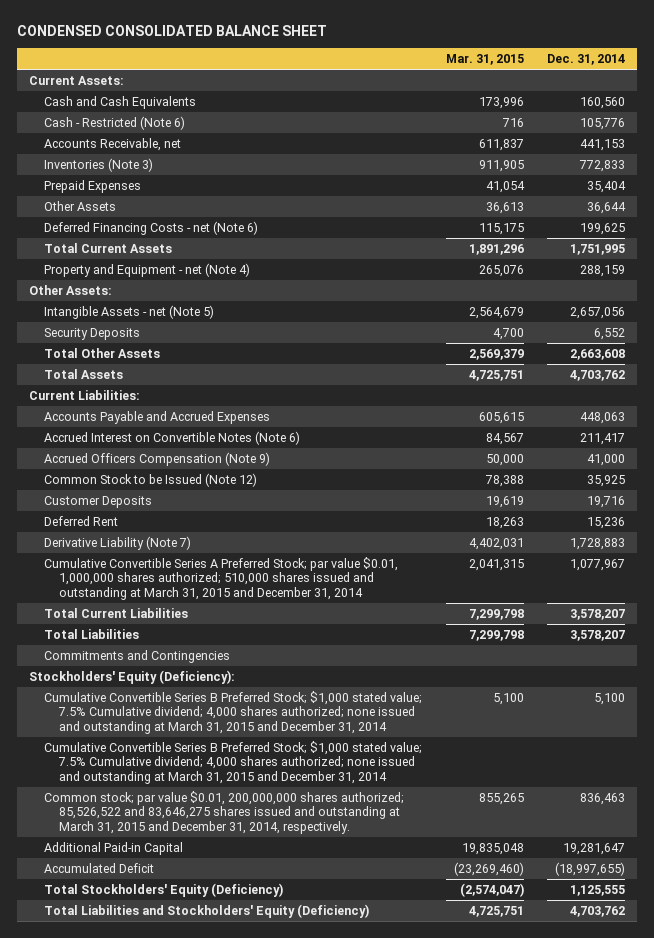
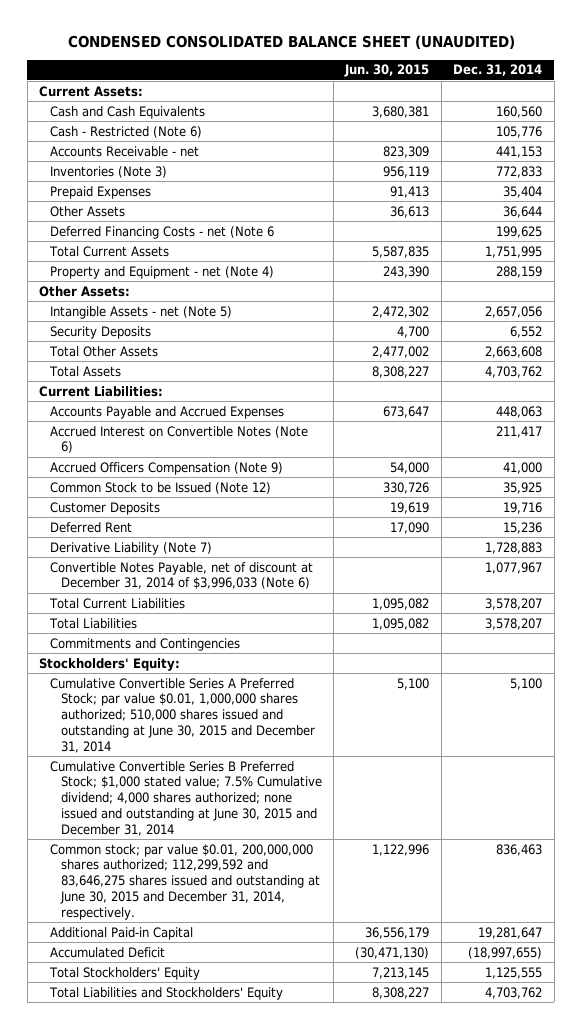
[17,25,328,37] CONDENSED CONSOLIDATED BALANCE SHEET -> [67,34,515,49] CONDENSED CONSOLIDATED BALANCE SHEET (UNAUDITED)
[445,54,524,66] Mar. 31, 2015 -> none
none -> [344,64,430,78] Jun. 30, 2015
[43,137,181,151] Accounts Receivable, net -> [49,145,199,157] Accounts Receivable - net
[43,220,258,235] Deferred Financing Costs - net (Note 6) -> [49,225,274,239] Deferred Financing Costs - net (Note 6
[43,556,398,601] Cumulative Convertible Series A Preferred Stock; par value $0.01, 1,000,000 shares authorized; 510,000 shares issued and outstanding at March 31, 2015 and December 31, 2014 -> [49,561,313,590] Convertible Notes Payable, net of discount at December 31, 2014 of $3,996,033 (Note 6)
[29,669,236,684] Stockholders' Equity (Deficiency): -> [38,657,180,671] Stockholders' Equity:
[43,690,422,735] Cumulative Convertible Series B Preferred Stock; $1,000 stated value; 7.5% Cumulative dividend; 4,000 shares authorized; none issued and outstanding at March 31, 2015 and December 31, 2014 -> [49,677,315,753] Cumulative Convertible Series A Preferred Stock; par value $0.01, 1,000,000 shares authorized; 510,000 shares issued and outstanding at June 30, 2015 and December 31, 2014
[43,740,422,785] Cumulative Convertible Series B Preferred Stock; $1,000 stated value; 7.5% Cumulative dividend; 4,000 shares authorized; none issued and outstanding at March 31, 2015 and December 31, 2014 -> [49,760,322,836] Cumulative Convertible Series B Preferred Stock; $1,000 stated value; 7.5% Cumulative dividend; 4,000 shares authorized; none issued and outstanding at June 30, 2015 and December 31, 2014
[43,790,404,835] Common stock; par value $0.01, 200,000,000 shares authorized; 85,526,522 and 83,646,275 shares issued and outstanding at March 31, 2015 and December 31, 2014, respectively. -> [49,843,320,920] Common stock; par value $0.01, 200,000,000 shares authorized; 112,299,592 and 83,646,275 shares issued and outstanding at June 30, 2015 and December 31, 2014, respectively.
[43,882,283,897] Total Stockholders' Equity (Deficiency) -> [48,966,200,980] Total Stockholders' Equity
[43,903,369,918] Total Liabilities and Stockholders' Equity (Deficiency) -> [48,986,283,1000] Total Liabilities and Stockholders' Equity

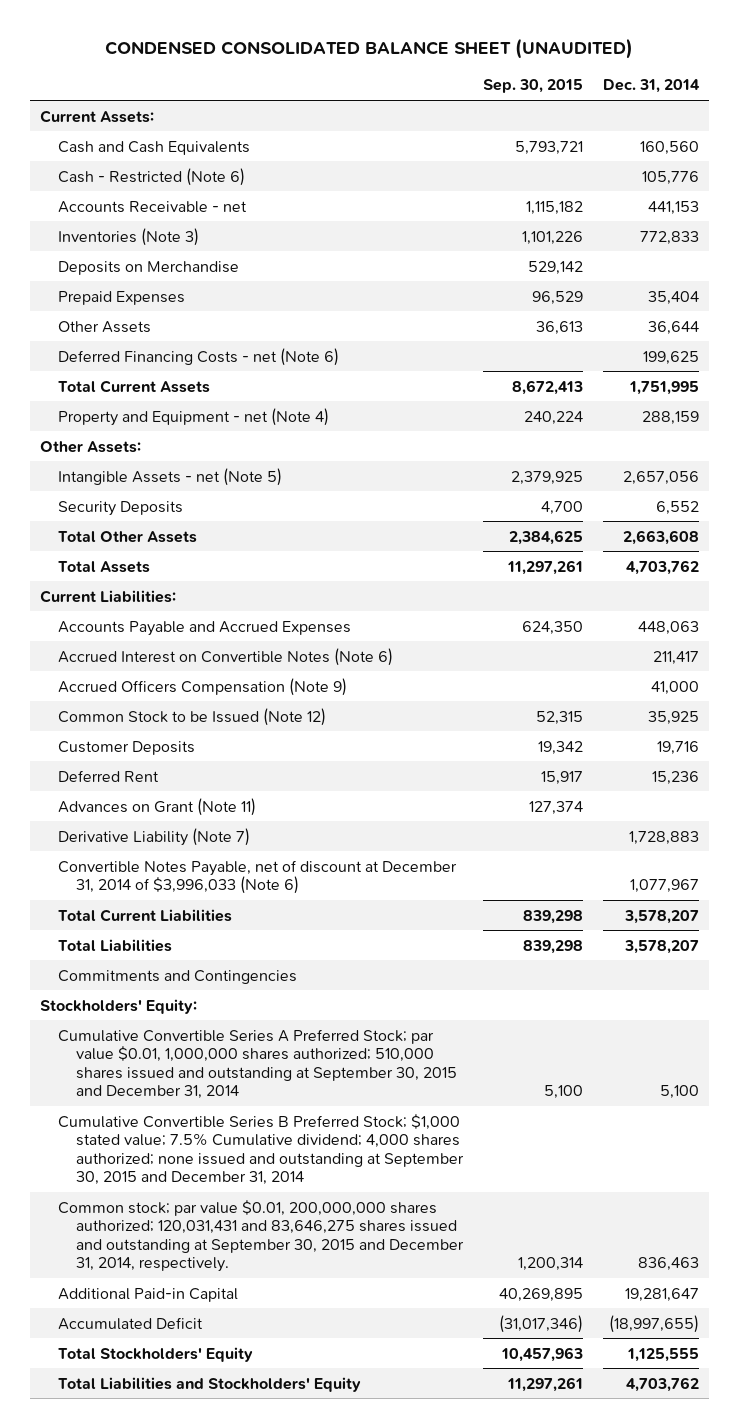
[344,64,430,78] Jun. 30, 2015 -> none
none -> [482,79,583,94] Sep. 30, 2015
none -> [57,260,239,275] Deposits on Merchandise
[49,225,274,239] Deferred Financing Costs - net (Note 6 -> [57,347,339,366] Deferred Financing Costs - net (Note 6)
none -> [57,797,256,816] Advances on Grant (Note 11)
[49,677,315,753] Cumulative Convertible Series A Preferred Stock; par value $0.01, 1,000,000 shares authorized; 510,000 shares issued and outstanding at June 30, 2015 and December 31, 2014 -> [57,1028,457,1100] Cumulative Convertible Series A Preferred Stock; par value $0.01, 1,000,000 shares authorized; 510,000 shares issued and outstanding at September 30, 2015 and December 31, 2014
[49,760,322,836] Cumulative Convertible Series B Preferred Stock; $1,000 stated value; 7.5% Cumulative dividend; 4,000 shares authorized; none issued and outstanding at June 30, 2015 and December 31, 2014 -> [57,1113,464,1186] Cumulative Convertible Series B Preferred Stock; $1,000 stated value; 7.5% Cumulative dividend; 4,000 shares authorized; none issued and outstanding at September 30, 2015 and December 31, 2014
[49,843,320,920] Common stock; par value $0.01, 200,000,000 shares authorized; 112,299,592 and 83,646,275 shares issued and outstanding at June 30, 2015 and December 31, 2014, respectively. -> [57,1199,464,1273] Common stock; par value $0.01, 200,000,000 shares authorized; 120,031,431 and 83,646,275 shares issued and outstanding at September 30, 2015 and December 31, 2014, respectively.

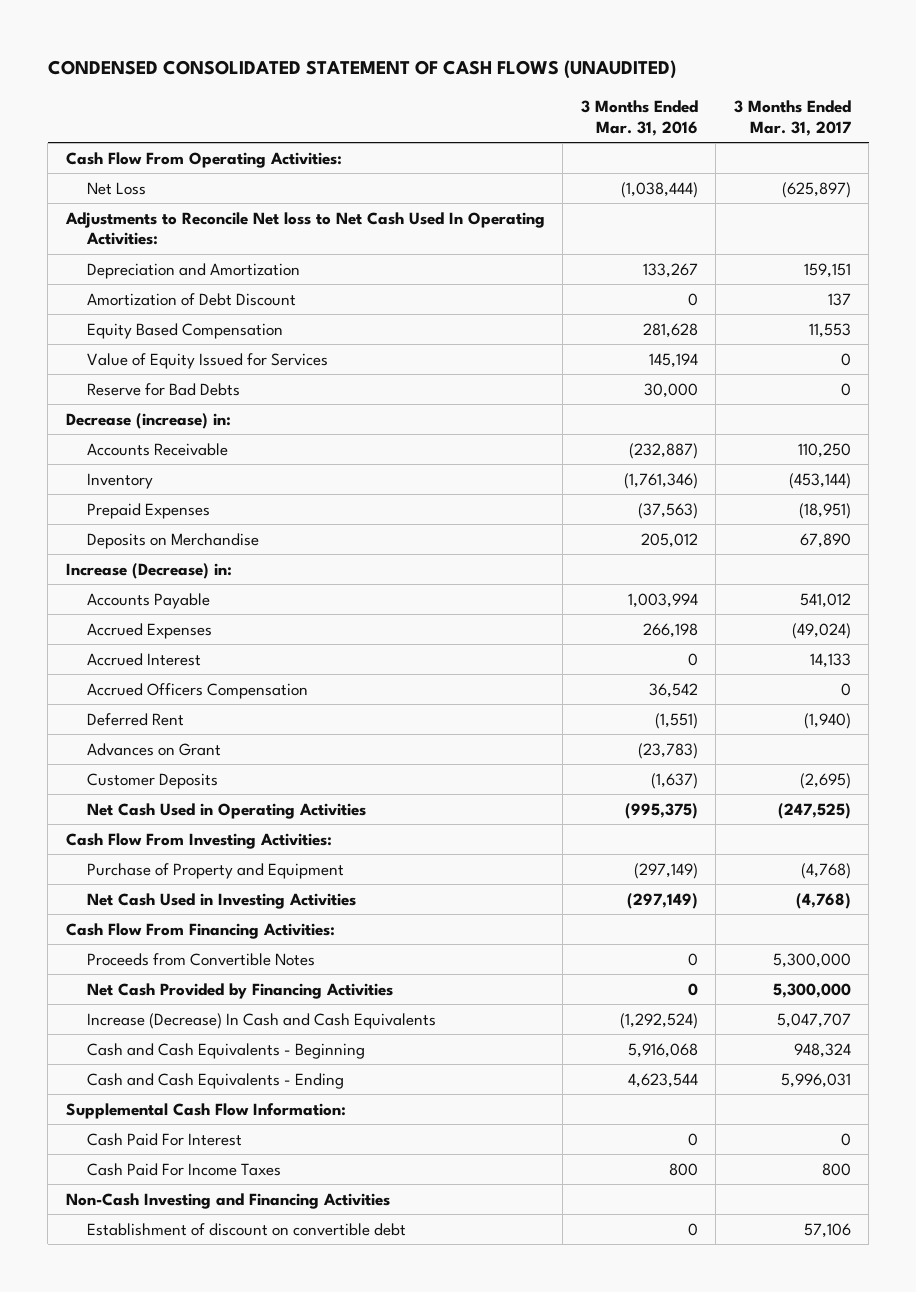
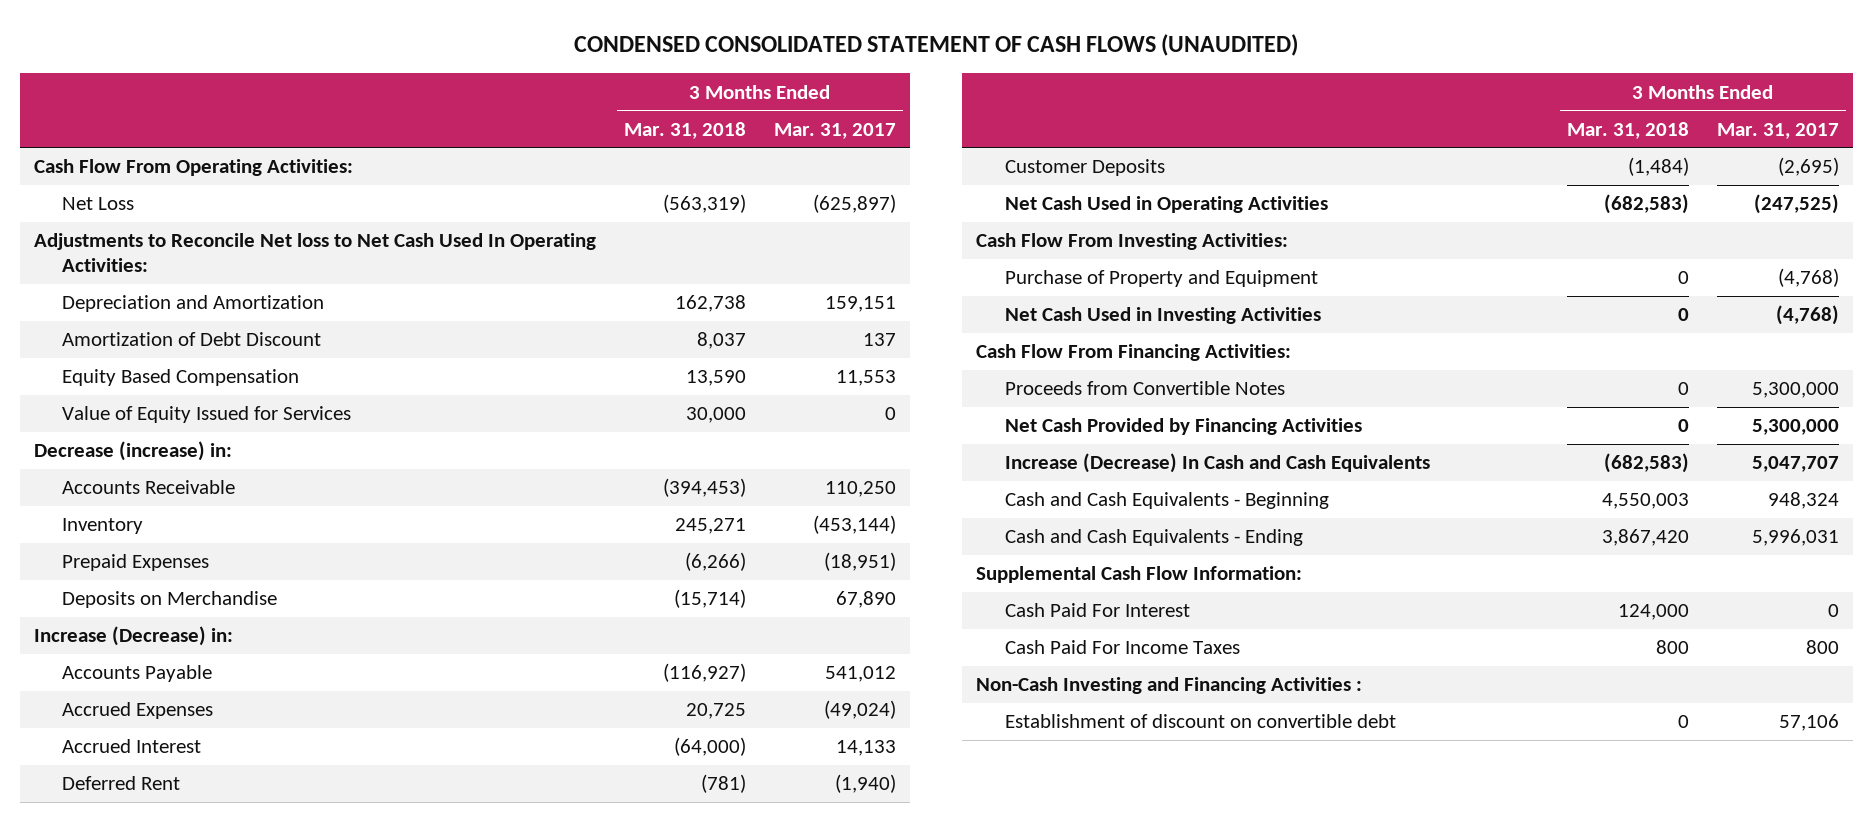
[580,99,698,136] 3 Months Ended Mar. 31, 2016 -> none
none -> [624,121,747,139] Mar. 31, 2018
[87,382,241,396] Reserve for Bad Debts -> none
[87,682,309,699] Accrued Officers Compensation -> none
[87,742,222,756] Advances on Grant -> none
[65,1192,390,1209] Non-Cash Investing and Financing Activities -> [976,677,1363,695] Non-Cash Investing and Financing Activities :

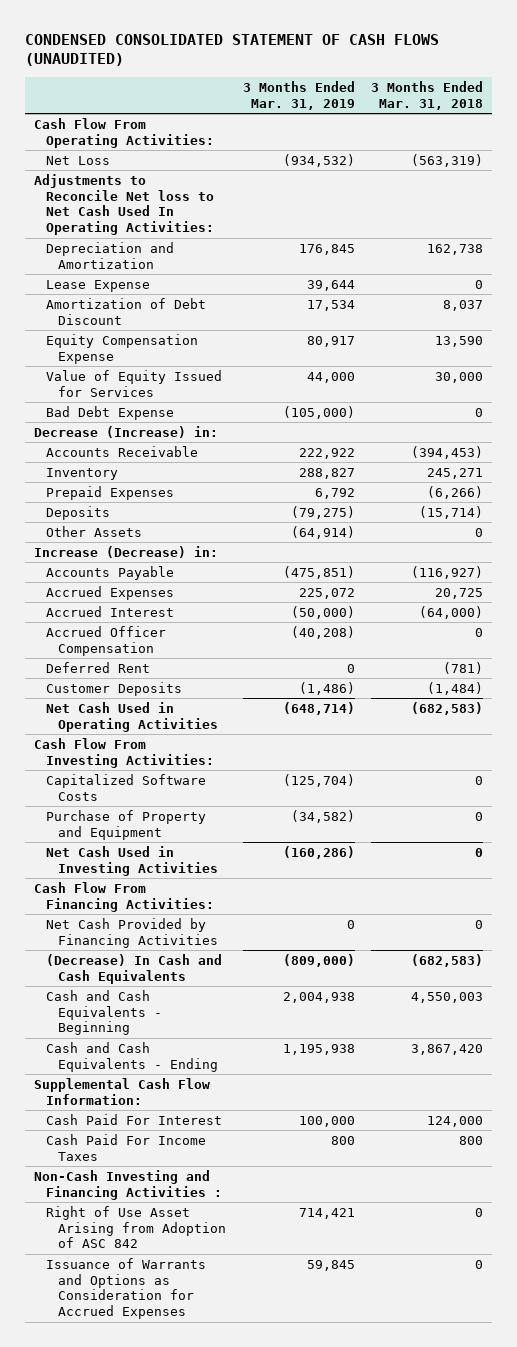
[774,122,897,139] Mar. 31, 2017 -> none
none -> [242,80,355,110] 3 Months Ended Mar. 31, 2019
none -> [45,279,150,292] Lease Expense
[62,369,300,387] Equity Based Compensation -> [45,333,198,364] Equity Compensation Expense
none -> [45,405,174,420] Bad Debt Expense
[34,441,233,462] Decrease (increase) in: -> [33,425,218,438] Decrease (Increase) in:
[62,591,278,609] Deposits on Merchandise -> [45,505,110,520] Deposits
none -> [45,525,142,537] Other Assets
none -> [45,625,166,656] Accrued Officer Compensation
none -> [45,773,206,801] Capitalized Software Costs
[1004,381,1285,396] Proceeds from Convertible Notes -> none
[1004,453,1430,474] Increase (Decrease) In Cash and Cash Equivalents -> [45,953,222,984] (Decrease) In Cash and Cash Equivalents
[1004,714,1396,729] Establishment of discount on convertible debt -> none
none -> [45,1205,226,1249] Right of Use Asset Arising from Adoption of ASC 842
none -> [45,1257,206,1320] Issuance of Warrants and Options as Consideration for Accrued Expenses

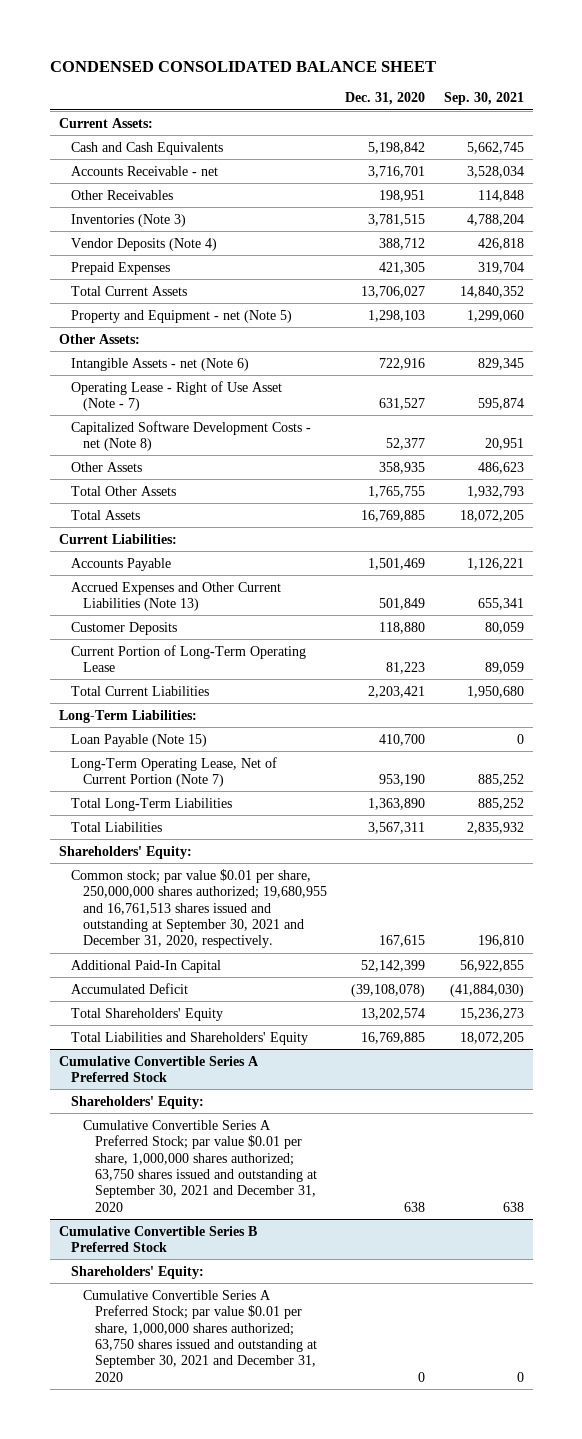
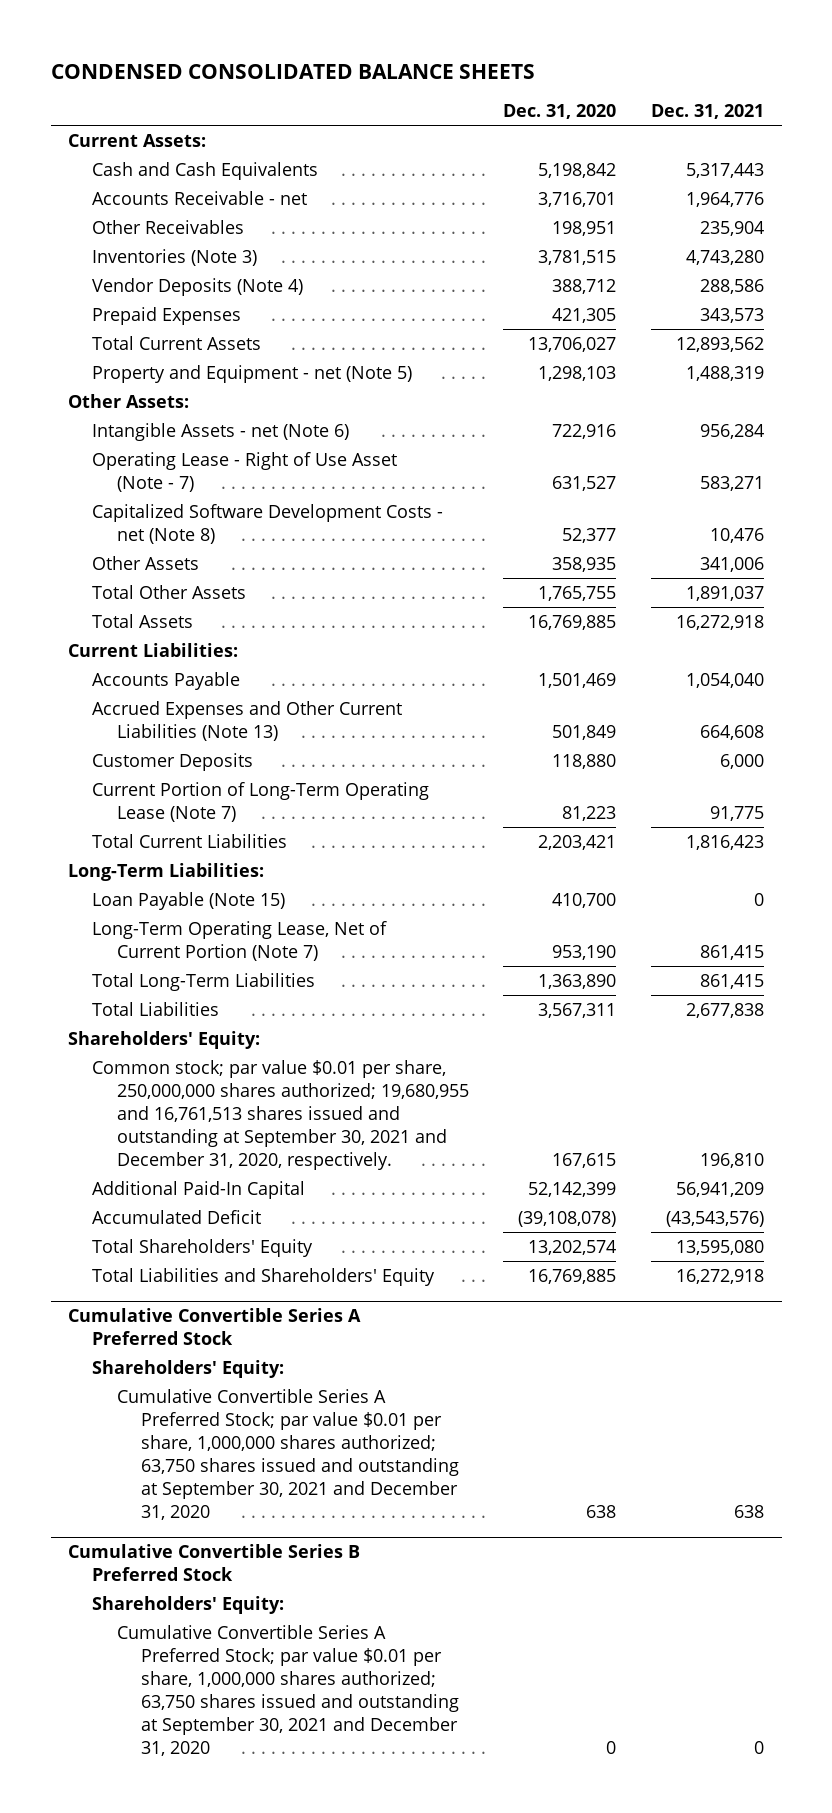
[49,60,436,72] CONDENSED CONSOLIDATED BALANCE SHEET -> [50,63,535,79] CONDENSED CONSOLIDATED BALANCE SHEETS
[443,92,524,106] Sep. 30, 2021 -> none
none -> [651,104,765,120] Dec. 31, 2021
[70,644,306,673] Current Portion of Long-Term Operating Lease -> [92,781,430,822] Current Portion of Long-Term Operating Lease (Note 7)

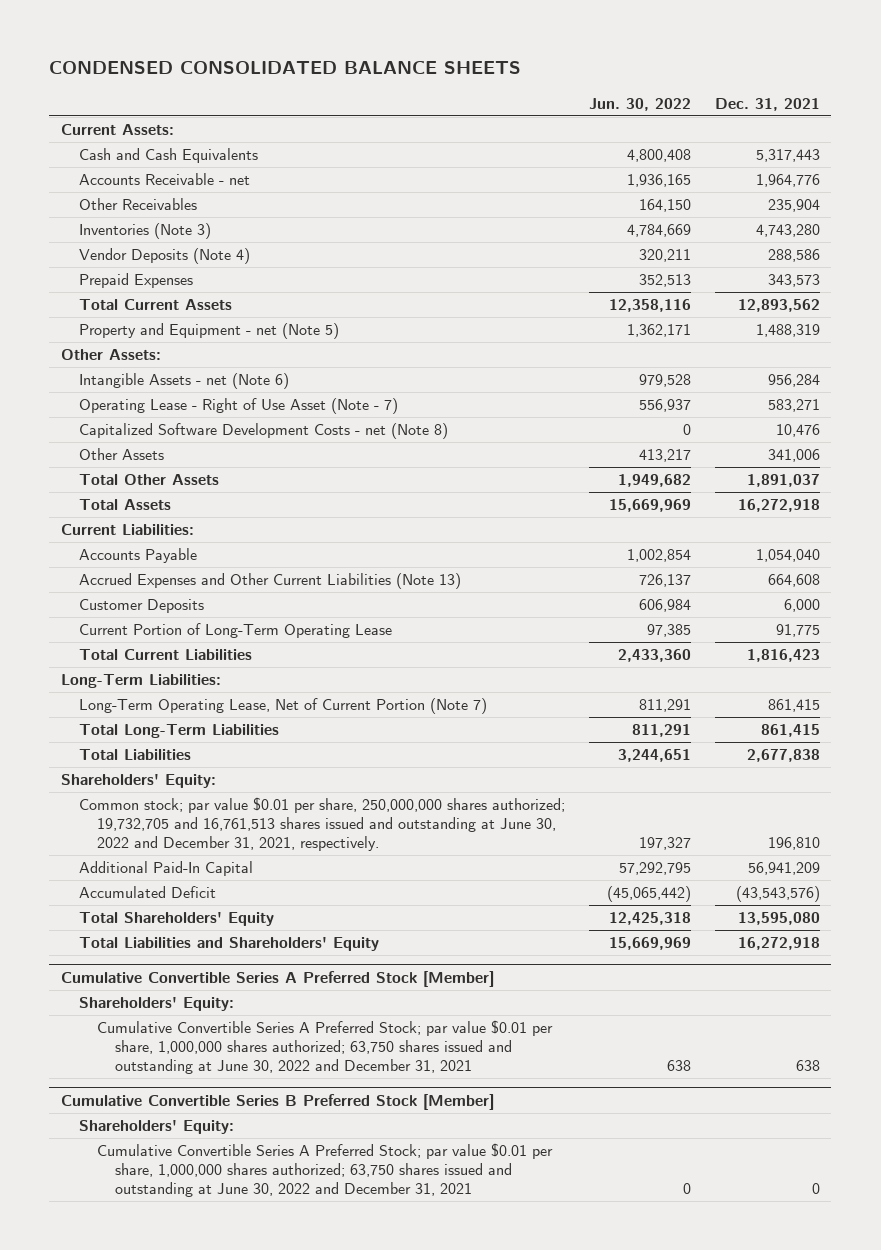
[503,104,617,120] Dec. 31, 2020 -> none
none -> [588,97,691,111] Jun. 30, 2022
[92,781,430,822] Current Portion of Long-Term Operating Lease (Note 7) -> [79,623,393,639] Current Portion of Long-Term Operating Lease
[92,891,286,910] Loan Payable (Note 15) -> none
[92,1059,469,1171] Common stock; par value $0.01 per share, 250,000,000 shares authorized; 19,680,955 and 16,761,513 shares issued and outstanding at September 30, 2021 and December 31, 2020, respectively. -> [79,797,566,852] Common stock; par value $0.01 per share, 250,000,000 shares authorized; 19,732,705 and 16,761,513 shares issued and outstanding at June 30, 2022 and December 31, 2021, respectively.
[68,1308,362,1346] Cumulative Convertible Series A Preferred Stock -> [61,970,495,987] Cumulative Convertible Series A Preferred Stock [Member]
[116,1388,459,1521] Cumulative Convertible Series A Preferred Stock; par value $0.01 per share, 1,000,000 shares authorized; 63,750 shares issued and outstanding at September 30, 2021 and December 31, 2020 -> [97,1020,554,1075] Cumulative Convertible Series A Preferred Stock; par value $0.01 per share, 1,000,000 shares authorized; 63,750 shares issued and outstanding at June 30, 2022 and December 31, 2021
[68,1544,361,1582] Cumulative Convertible Series B Preferred Stock -> [61,1093,495,1110] Cumulative Convertible Series B Preferred Stock [Member]
[116,1624,459,1757] Cumulative Convertible Series A Preferred Stock; par value $0.01 per share, 1,000,000 shares authorized; 63,750 shares issued and outstanding at September 30, 2021 and December 31, 2020 -> [97,1143,554,1198] Cumulative Convertible Series A Preferred Stock; par value $0.01 per share, 1,000,000 shares authorized; 63,750 shares issued and outstanding at June 30, 2022 and December 31, 2021

